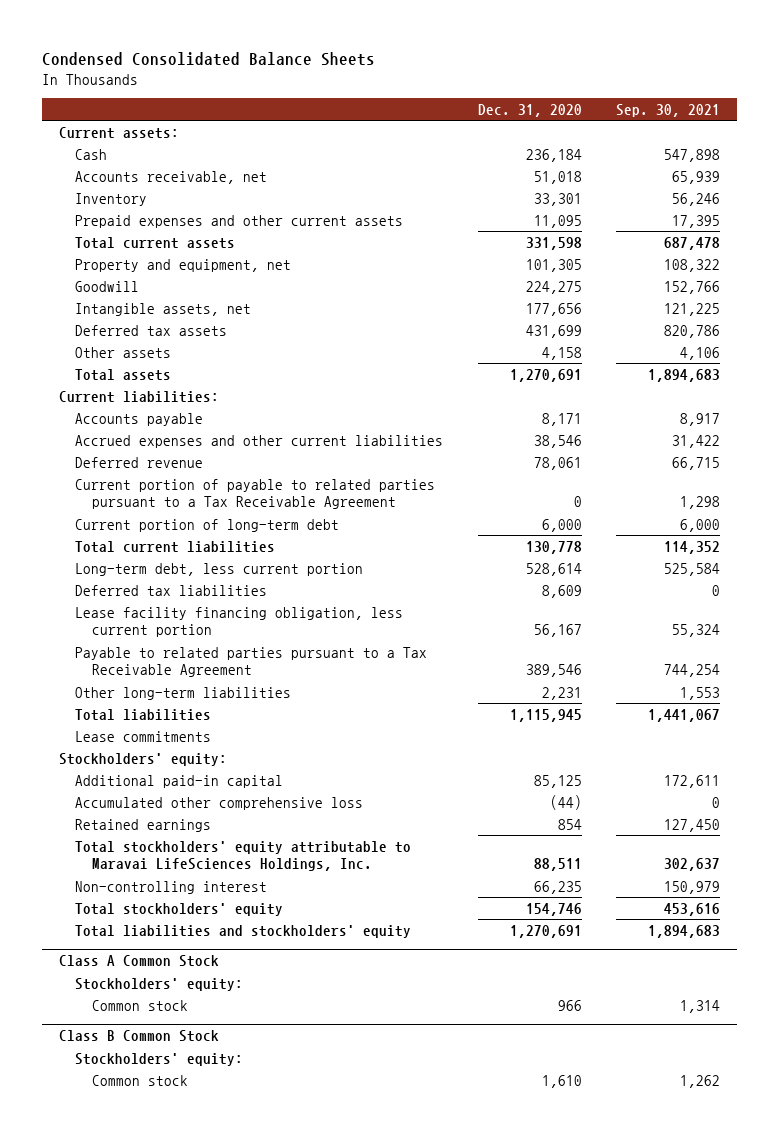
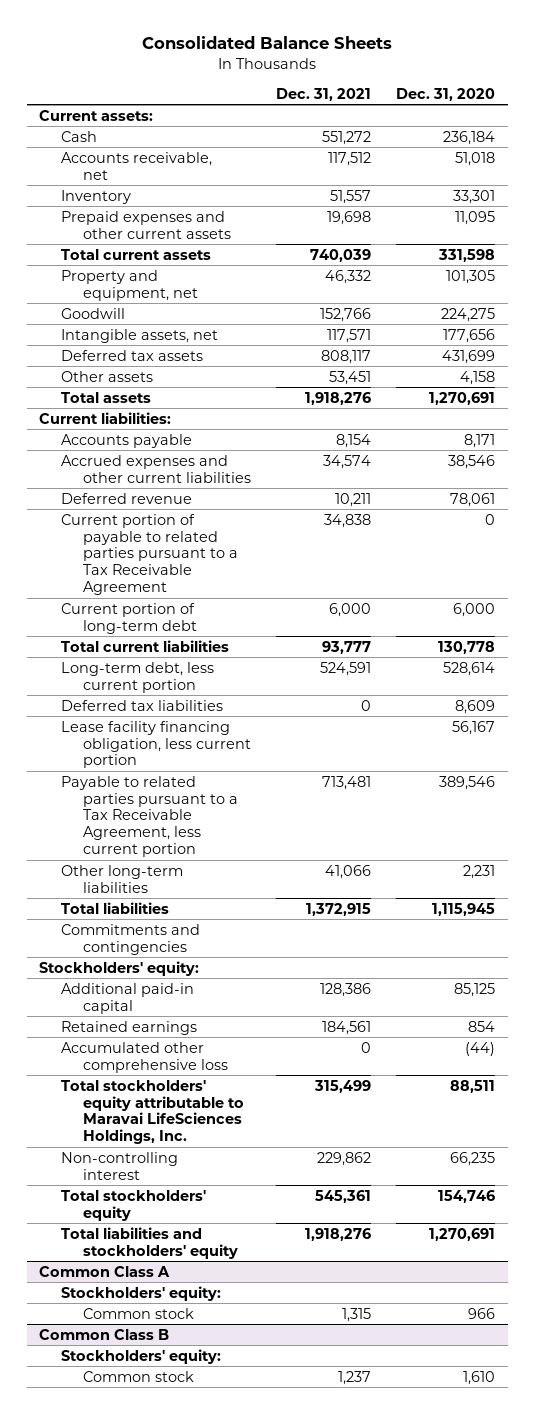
[41,52,375,67] Condensed Consolidated Balance Sheets -> [142,36,393,50] Consolidated Balance Sheets
[615,104,720,118] Sep. 30, 2021 -> none
none -> [275,87,371,101] Dec. 31, 2021
[75,646,428,678] Payable to related parties pursuant to a Tax Receivable Agreement -> [61,775,238,858] Payable to related parties pursuant to a Tax Receivable Agreement, less current portion
[75,730,212,742] Lease commitments -> [61,923,201,955] Commitments and contingencies
[75,796,364,810] Accumulated other comprehensive loss -> [61,1041,228,1073] Accumulated other comprehensive loss
[59,955,220,968] Class A Common Stock -> [39,1265,171,1277] Common Class A
[59,1030,220,1043] Class B Common Stock -> [39,1328,170,1340] Common Class B

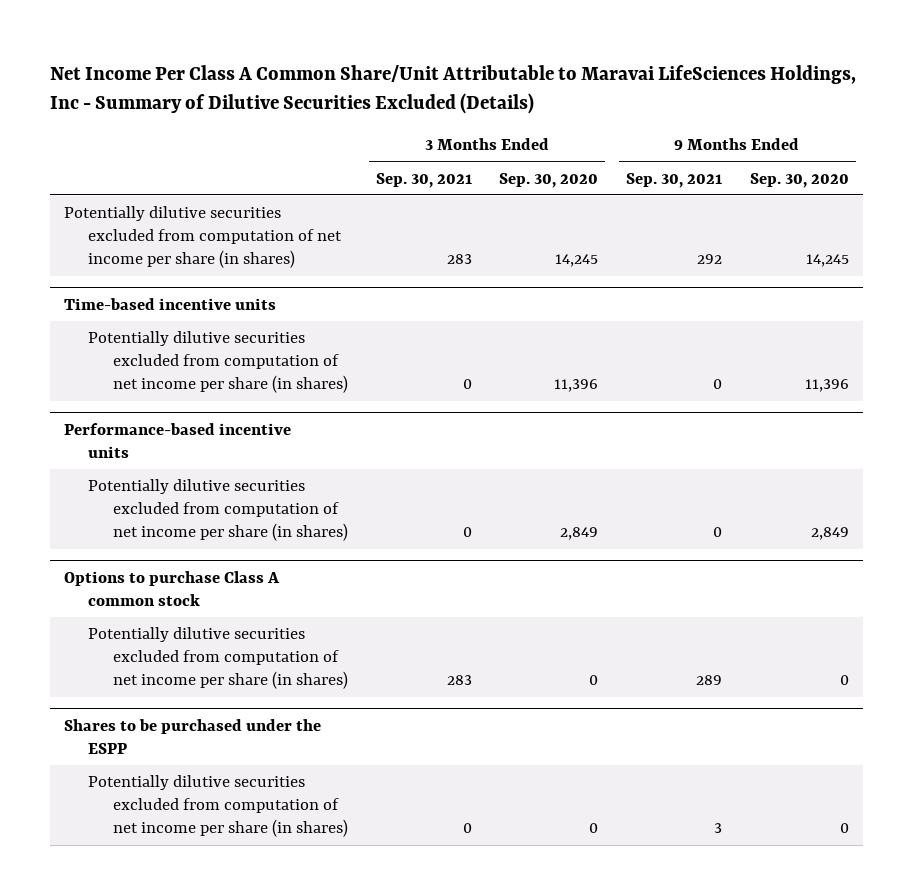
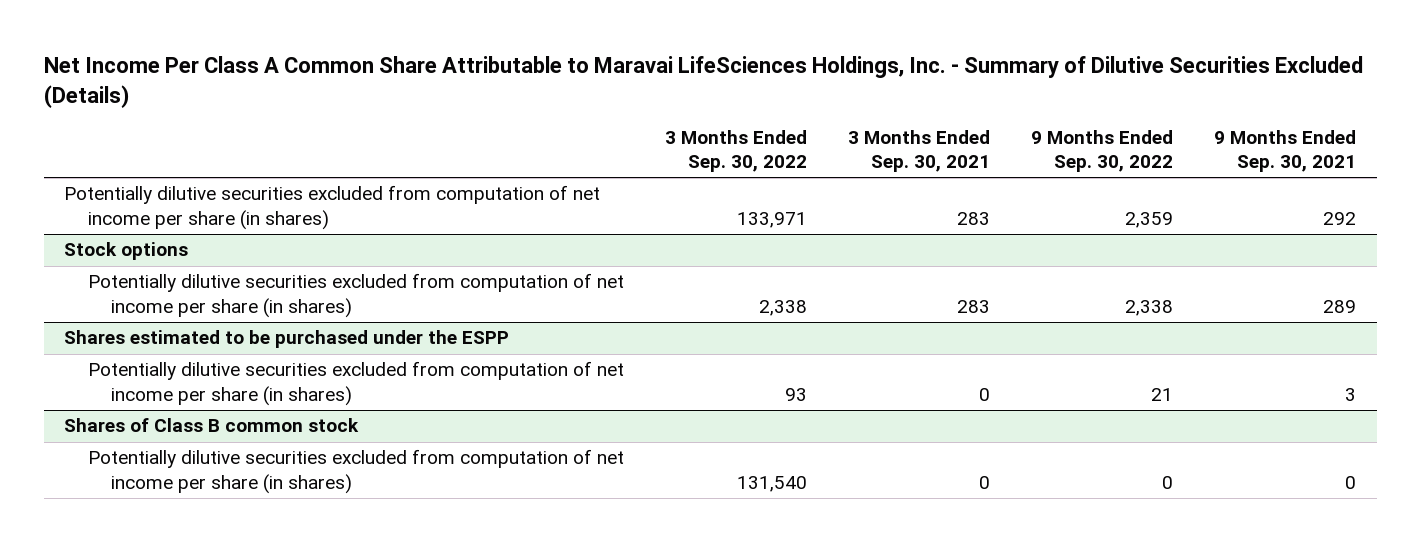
[49,64,856,115] Net Income Per Class A Common Share/Unit Attributable to Maravai LifeSciences Holdings, Inc - Summary of Dilutive Securities Excluded (Details) -> [43,56,1363,108] Net Income Per Class A Common Share Attributable to Maravai LifeSciences Holdings, Inc. - Summary of Dilutive Securities Excluded (Details)
[499,172,599,188] Sep. 30, 2020 -> none
[749,172,849,188] Sep. 30, 2020 -> none
none -> [664,130,807,173] 3 Months Ended Sep. 30, 2022
none -> [1031,130,1174,173] 9 Months Ended Sep. 30, 2022
[63,297,276,310] Time-based incentive units -> none
[88,331,349,394] Potentially dilutive securities excluded from computation of net income per share (in shares) -> none
[63,422,291,458] Performance-based incentive units -> none
[88,479,349,542] Potentially dilutive securities excluded from computation of net income per share (in shares) -> none
[63,570,280,606] Options to purchase Class A common stock -> [64,242,189,261] Stock options
[63,718,321,754] Shares to be purchased under the ESPP -> [64,330,510,349] Shares estimated to be purchased under the ESPP
none -> [64,418,360,433] Shares of Class B common stock
none -> [87,449,624,494] Potentially dilutive securities excluded from computation of net income per share (in shares)

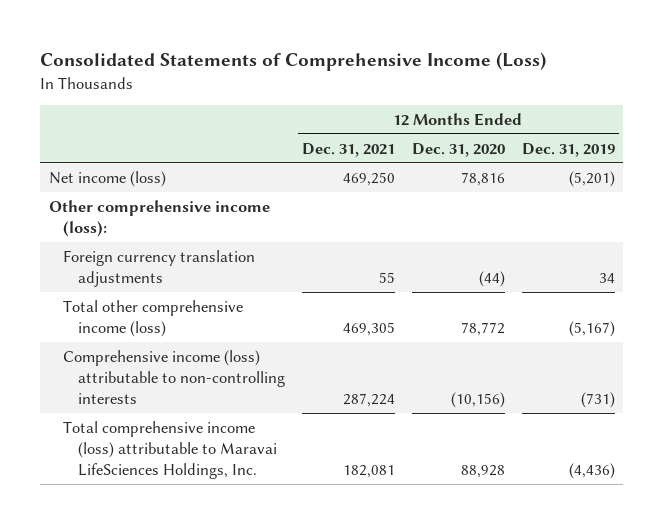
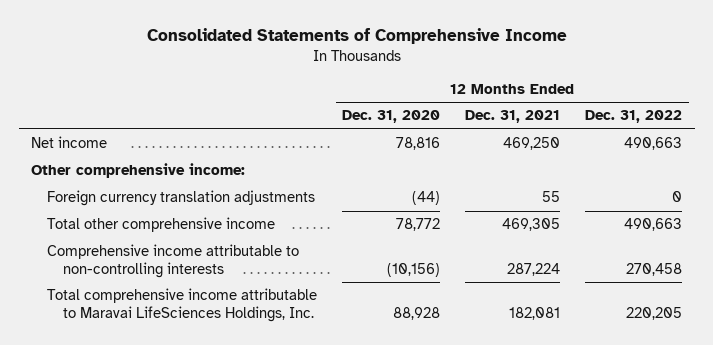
[40,52,547,72] Consolidated Statements of Comprehensive Income (Loss) -> [146,28,567,45] Consolidated Statements of Comprehensive Income
[521,142,615,157] Dec. 31, 2019 -> none
none -> [585,110,683,124] Dec. 31, 2022
[48,170,166,187] Net income (loss) -> [31,136,108,149] Net income
[48,199,270,237] Other comprehensive income (loss): -> [31,163,246,179] Other comprehensive income:
[63,299,244,337] Total other comprehensive income (loss) -> [47,217,276,233] Total other comprehensive income
[63,349,286,405] Comprehensive income (loss) attributable to non-controlling interests -> [47,244,300,279] Comprehensive income attributable to non-controlling interests
[63,420,278,480] Total comprehensive income (loss) attributable to Maravai LifeSciences Holdings, Inc. -> [47,288,318,323] Total comprehensive income attributable to Maravai LifeSciences Holdings, Inc.

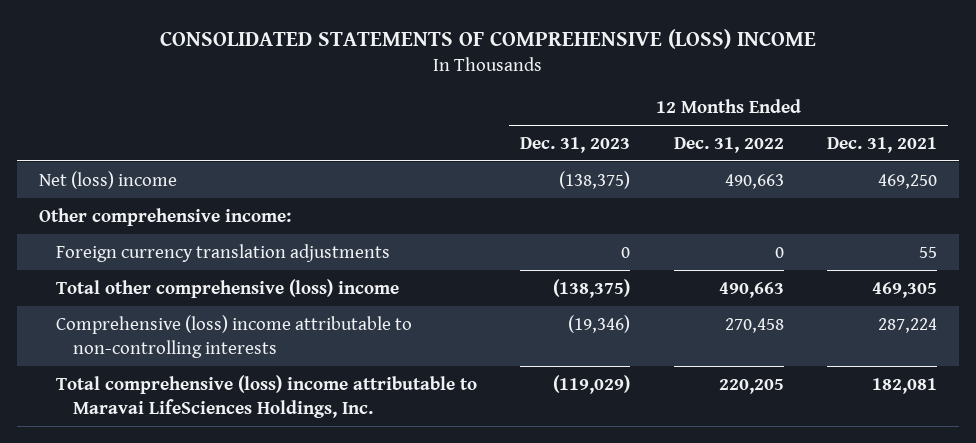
[146,28,567,45] Consolidated Statements of Comprehensive Income -> [160,28,817,49] CONSOLIDATED STATEMENTS OF COMPREHENSIVE (LOSS) INCOME
[342,110,441,124] Dec. 31, 2020 -> none
none -> [520,136,631,153] Dec. 31, 2023
[31,136,108,149] Net income -> [38,170,177,189] Net (loss) income
[47,217,276,233] Total other comprehensive income -> [55,278,399,298] Total other comprehensive (loss) income
[47,244,300,279] Comprehensive income attributable to non-controlling interests -> [55,314,412,358] Comprehensive (loss) income attributable to non-controlling interests
[47,288,318,323] Total comprehensive income attributable to Maravai LifeSciences Holdings, Inc. -> [55,374,477,418] Total comprehensive (loss) income attributable to Maravai LifeSciences Holdings, Inc.

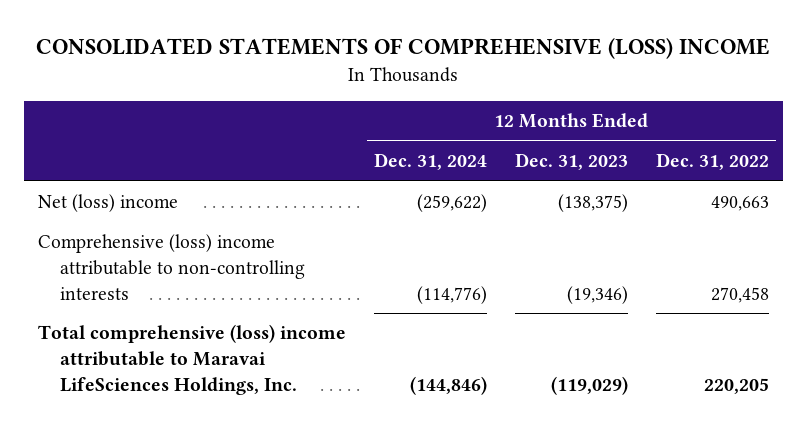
[827,136,938,153] Dec. 31, 2021 -> none
none -> [373,153,487,171] Dec. 31, 2024
[38,207,291,226] Other comprehensive income: -> none
[55,243,390,262] Foreign currency translation adjustments -> none
[55,278,399,298] Total other comprehensive (loss) income -> none

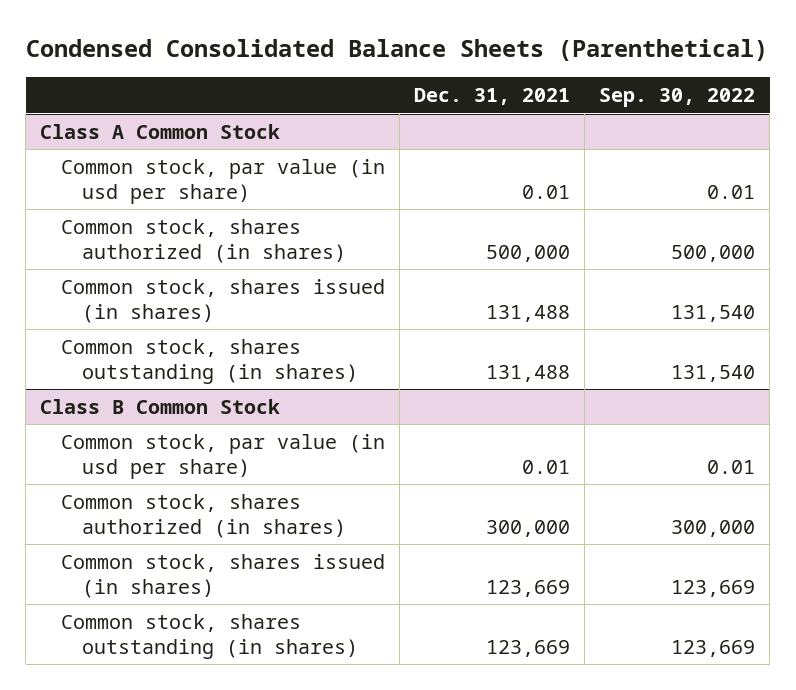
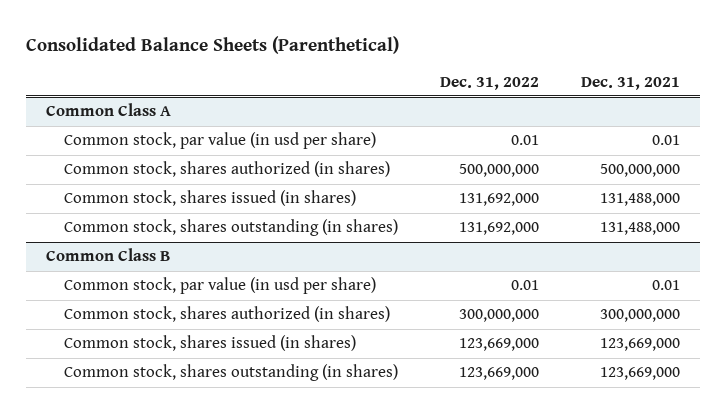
[25,39,768,62] Condensed Consolidated Balance Sheets (Parenthetical) -> [25,35,399,54] Consolidated Balance Sheets (Parenthetical)
[599,88,756,108] Sep. 30, 2022 -> none
none -> [439,76,539,90] Dec. 31, 2022
[40,123,281,139] Class A Common Stock -> [46,103,172,117] Common Class A
[486,245,571,263] 500,000 -> [599,164,680,178] 500,000,000
[486,305,571,323] 131,488 -> [599,193,680,207] 131,488,000
[486,365,571,383] 131,488 -> [599,222,680,236] 131,488,000
[40,398,281,414] Class B Common Stock -> [46,248,172,262] Common Class B
[486,520,571,538] 300,000 -> [599,309,680,323] 300,000,000
[486,580,571,598] 123,669 -> [599,338,680,352] 123,669,000
[486,640,571,658] 123,669 -> [599,367,680,381] 123,669,000

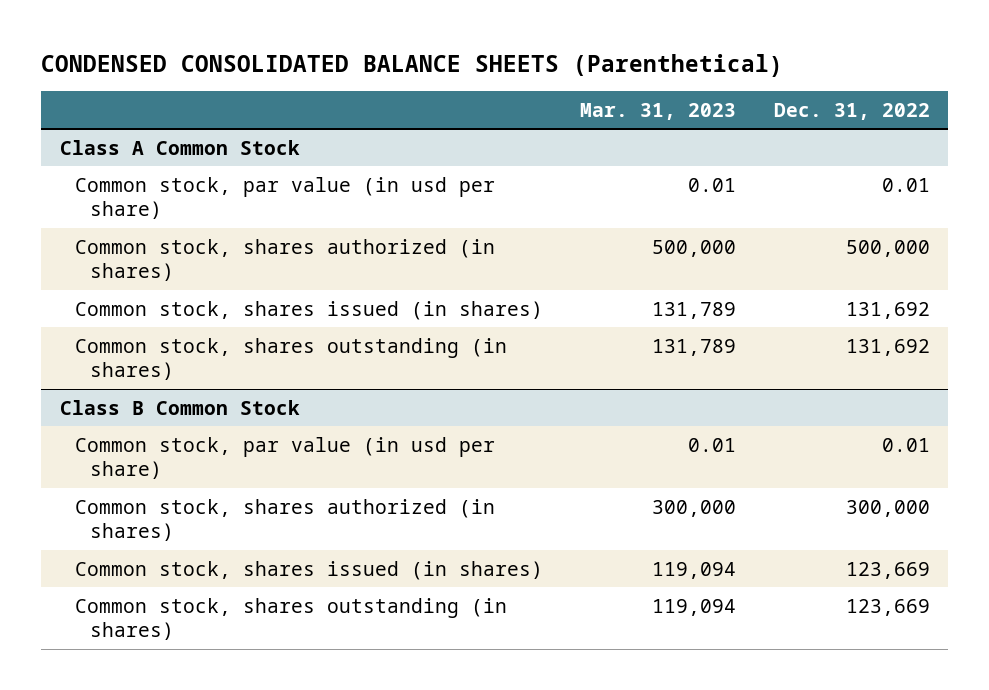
[25,35,399,54] Consolidated Balance Sheets (Parenthetical) -> [40,53,783,77] CONDENSED CONSOLIDATED BALANCE SHEETS (Parenthetical)
[580,76,680,90] Dec. 31, 2021 -> none
none -> [580,102,737,120] Mar. 31, 2023
[46,103,172,117] Common Class A -> [59,139,300,155] Class A Common Stock
[458,164,539,178] 500,000,000 -> [845,239,930,257] 500,000
[458,193,539,207] 131,692,000 -> [845,301,930,319] 131,692
[458,222,539,236] 131,692,000 -> [845,338,930,356] 131,692
[46,248,172,262] Common Class B -> [59,399,300,415] Class B Common Stock
[458,309,539,323] 300,000,000 -> [845,499,930,517] 300,000
[458,338,539,352] 123,669,000 -> [845,561,930,579] 123,669
[458,367,539,381] 123,669,000 -> [845,598,930,616] 123,669

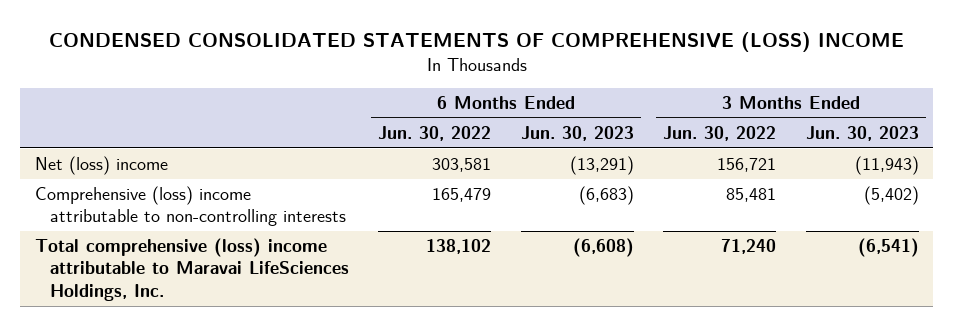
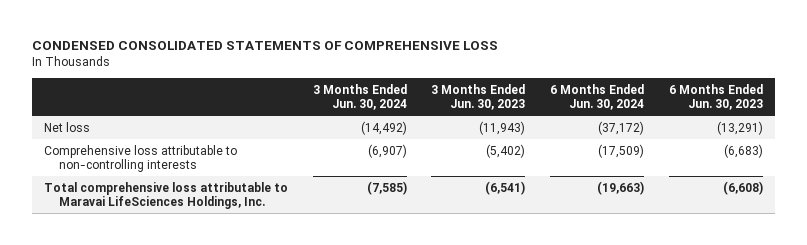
[48,32,904,53] CONDENSED CONSOLIDATED STATEMENTS OF COMPREHENSIVE (LOSS) INCOME -> [31,41,498,51] CONDENSED CONSOLIDATED STATEMENTS OF COMPREHENSIVE LOSS
[378,126,492,142] Jun. 30, 2022 -> none
[663,126,777,142] Jun. 30, 2022 -> none
none -> [312,83,407,111] 3 Months Ended Jun. 30, 2024
none -> [550,83,645,111] 6 Months Ended Jun. 30, 2024
[35,156,169,176] Net (loss) income -> [43,121,90,132] Net loss
[35,186,347,227] Comprehensive (loss) income attributable to non-controlling interests -> [43,144,237,173] Comprehensive loss attributable to non-controlling interests
[35,238,350,301] Total comprehensive (loss) income attributable to Maravai LifeSciences Holdings, Inc. -> [43,181,288,210] Total comprehensive loss attributable to Maravai LifeSciences Holdings, Inc.

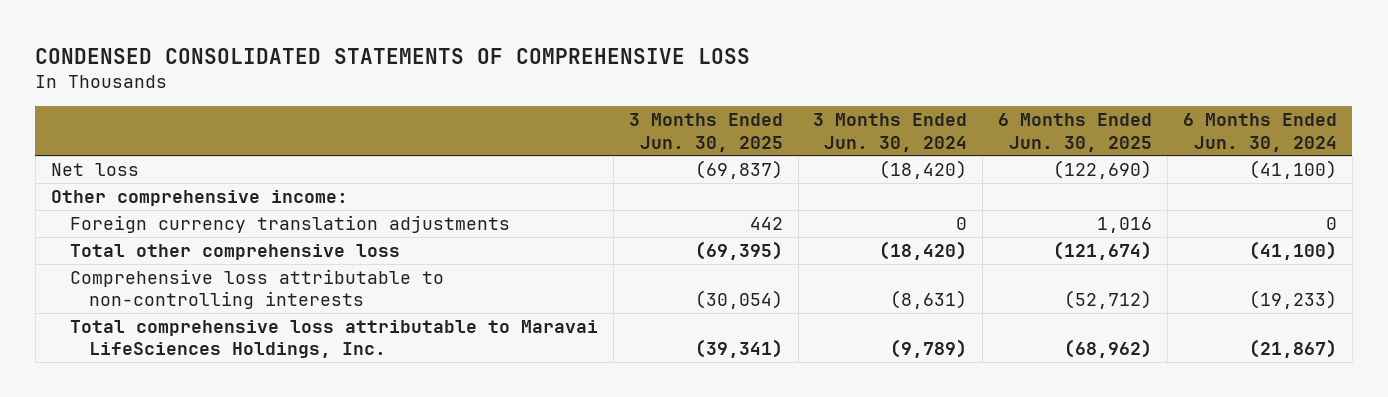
[431,83,526,111] 3 Months Ended Jun. 30, 2023 -> none
[668,83,763,111] 6 Months Ended Jun. 30, 2023 -> none
none -> [628,113,783,152] 3 Months Ended Jun. 30, 2025
none -> [998,113,1153,152] 6 Months Ended Jun. 30, 2025
[360,120,407,135] (14,492) -> [879,160,968,180] (18,420)
[598,120,645,135] (37,172) -> [1249,160,1338,180] (41,100)
none -> [50,190,348,207] Other comprehensive income:
none -> [69,215,510,234] Foreign currency translation adjustments
none -> [69,244,400,261] Total other comprehensive loss
[367,143,407,158] (6,907) -> [890,290,968,310] (8,631)
[598,143,645,158] (17,509) -> [1249,290,1338,310] (19,233)
[366,180,407,195] (7,585) -> [890,339,968,359] (9,789)
[597,180,645,195] (19,663) -> [1249,339,1338,359] (21,867)

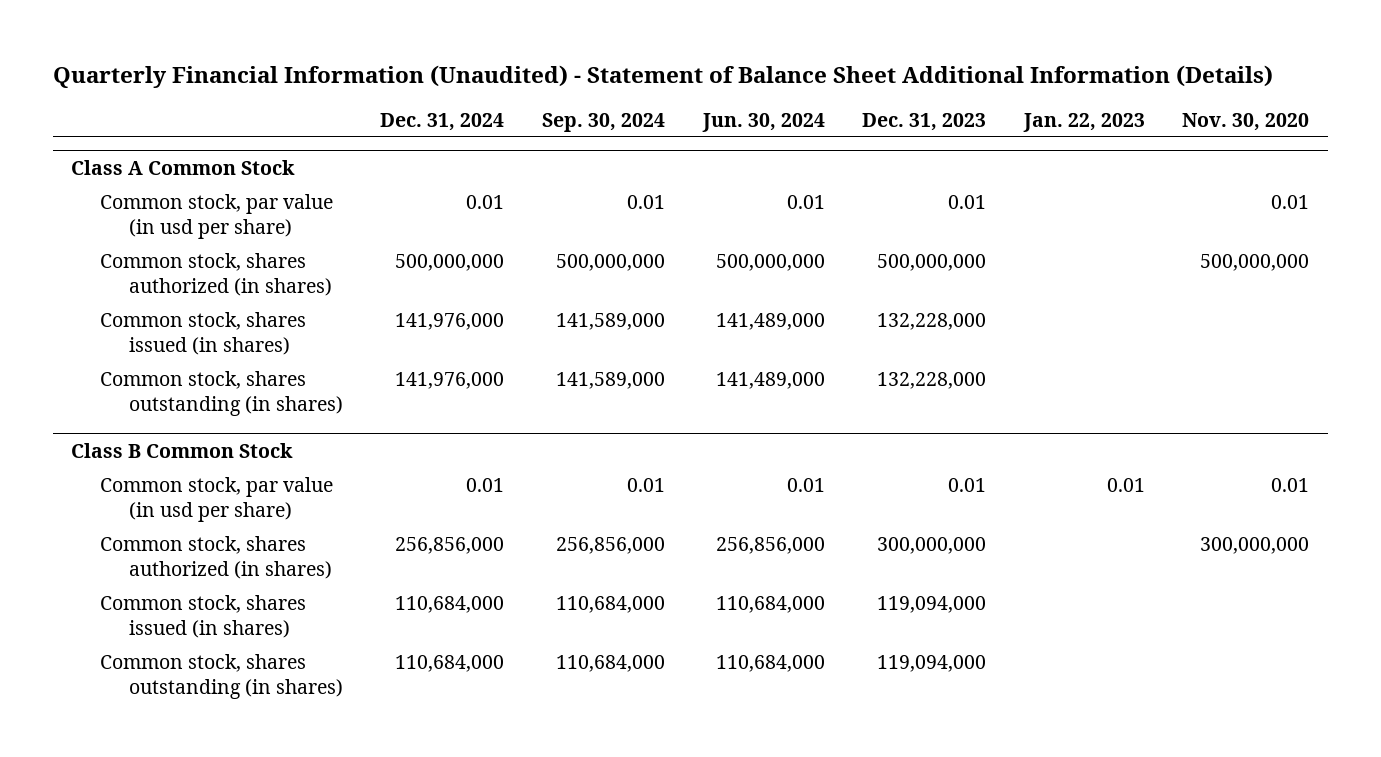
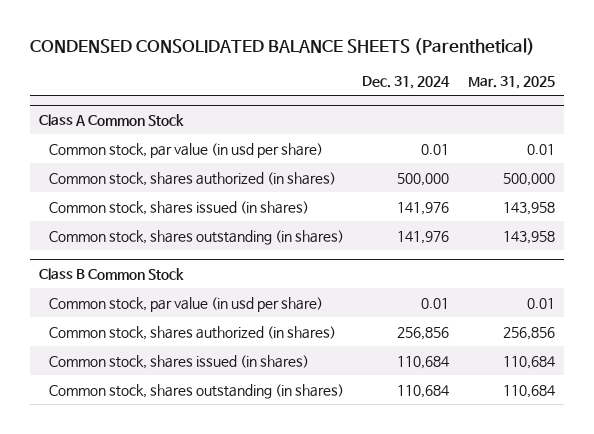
[52,64,1273,88] Quarterly Financial Information (Unaudited) - Statement of Balance Sheet Additional Information (Details) -> [29,38,535,56] CONDENSED CONSOLIDATED BALANCE SHEETS (Parenthetical)
[541,112,665,132] Sep. 30, 2024 -> none
[701,112,825,132] Jun. 30, 2024 -> none
[862,112,987,131] Dec. 31, 2023 -> none
[1022,112,1145,132] Jan. 22, 2023 -> none
[1182,112,1310,131] Nov. 30, 2020 -> none
none -> [467,75,555,89] Mar. 31, 2025
[395,254,505,272] 500,000,000 -> [397,172,450,186] 500,000
[395,313,505,331] 141,976,000 -> [397,201,450,215] 141,976
[395,372,505,390] 141,976,000 -> [397,230,450,244] 141,976
[395,537,505,555] 256,856,000 -> [397,326,450,340] 256,856
[395,596,505,614] 110,684,000 -> [397,355,450,369] 110,684
[395,655,505,673] 110,684,000 -> [397,384,450,398] 110,684

